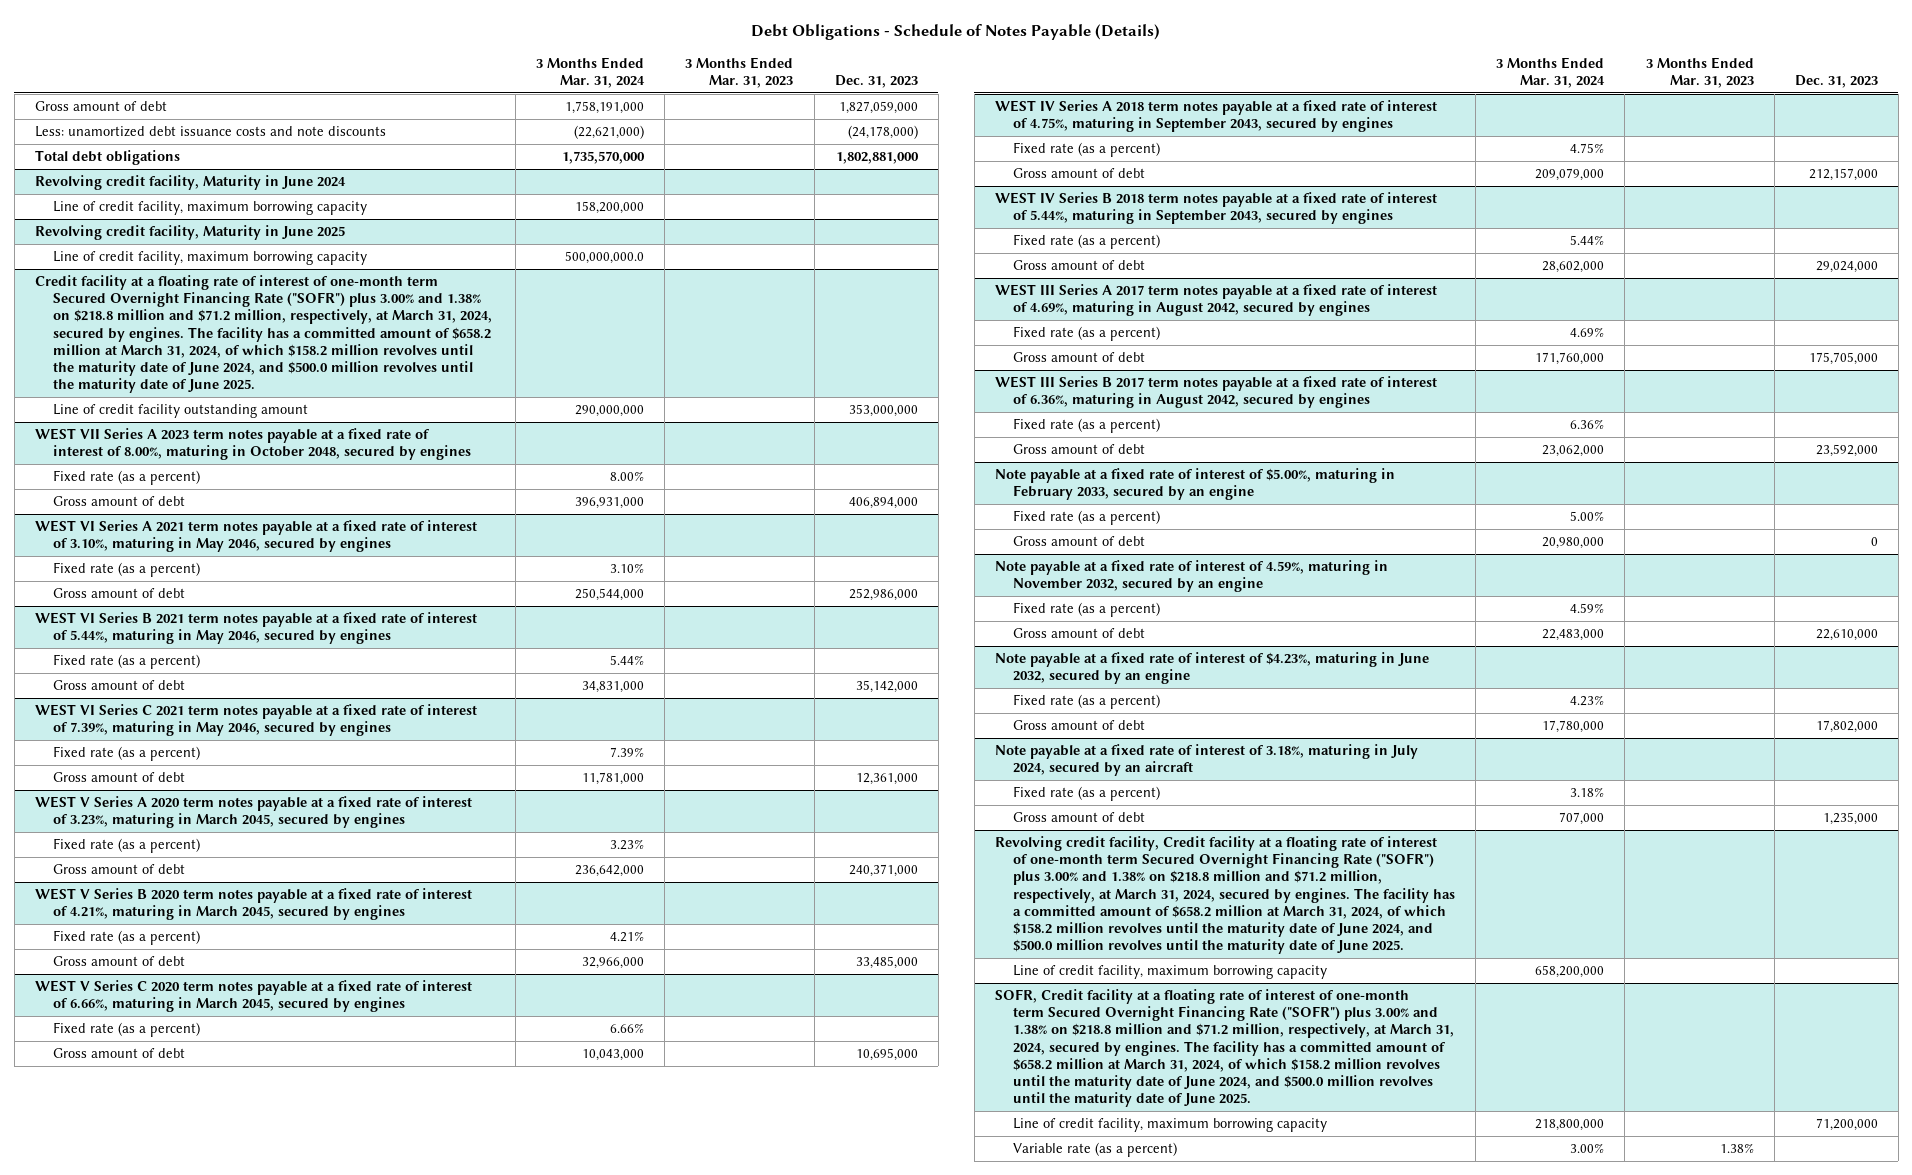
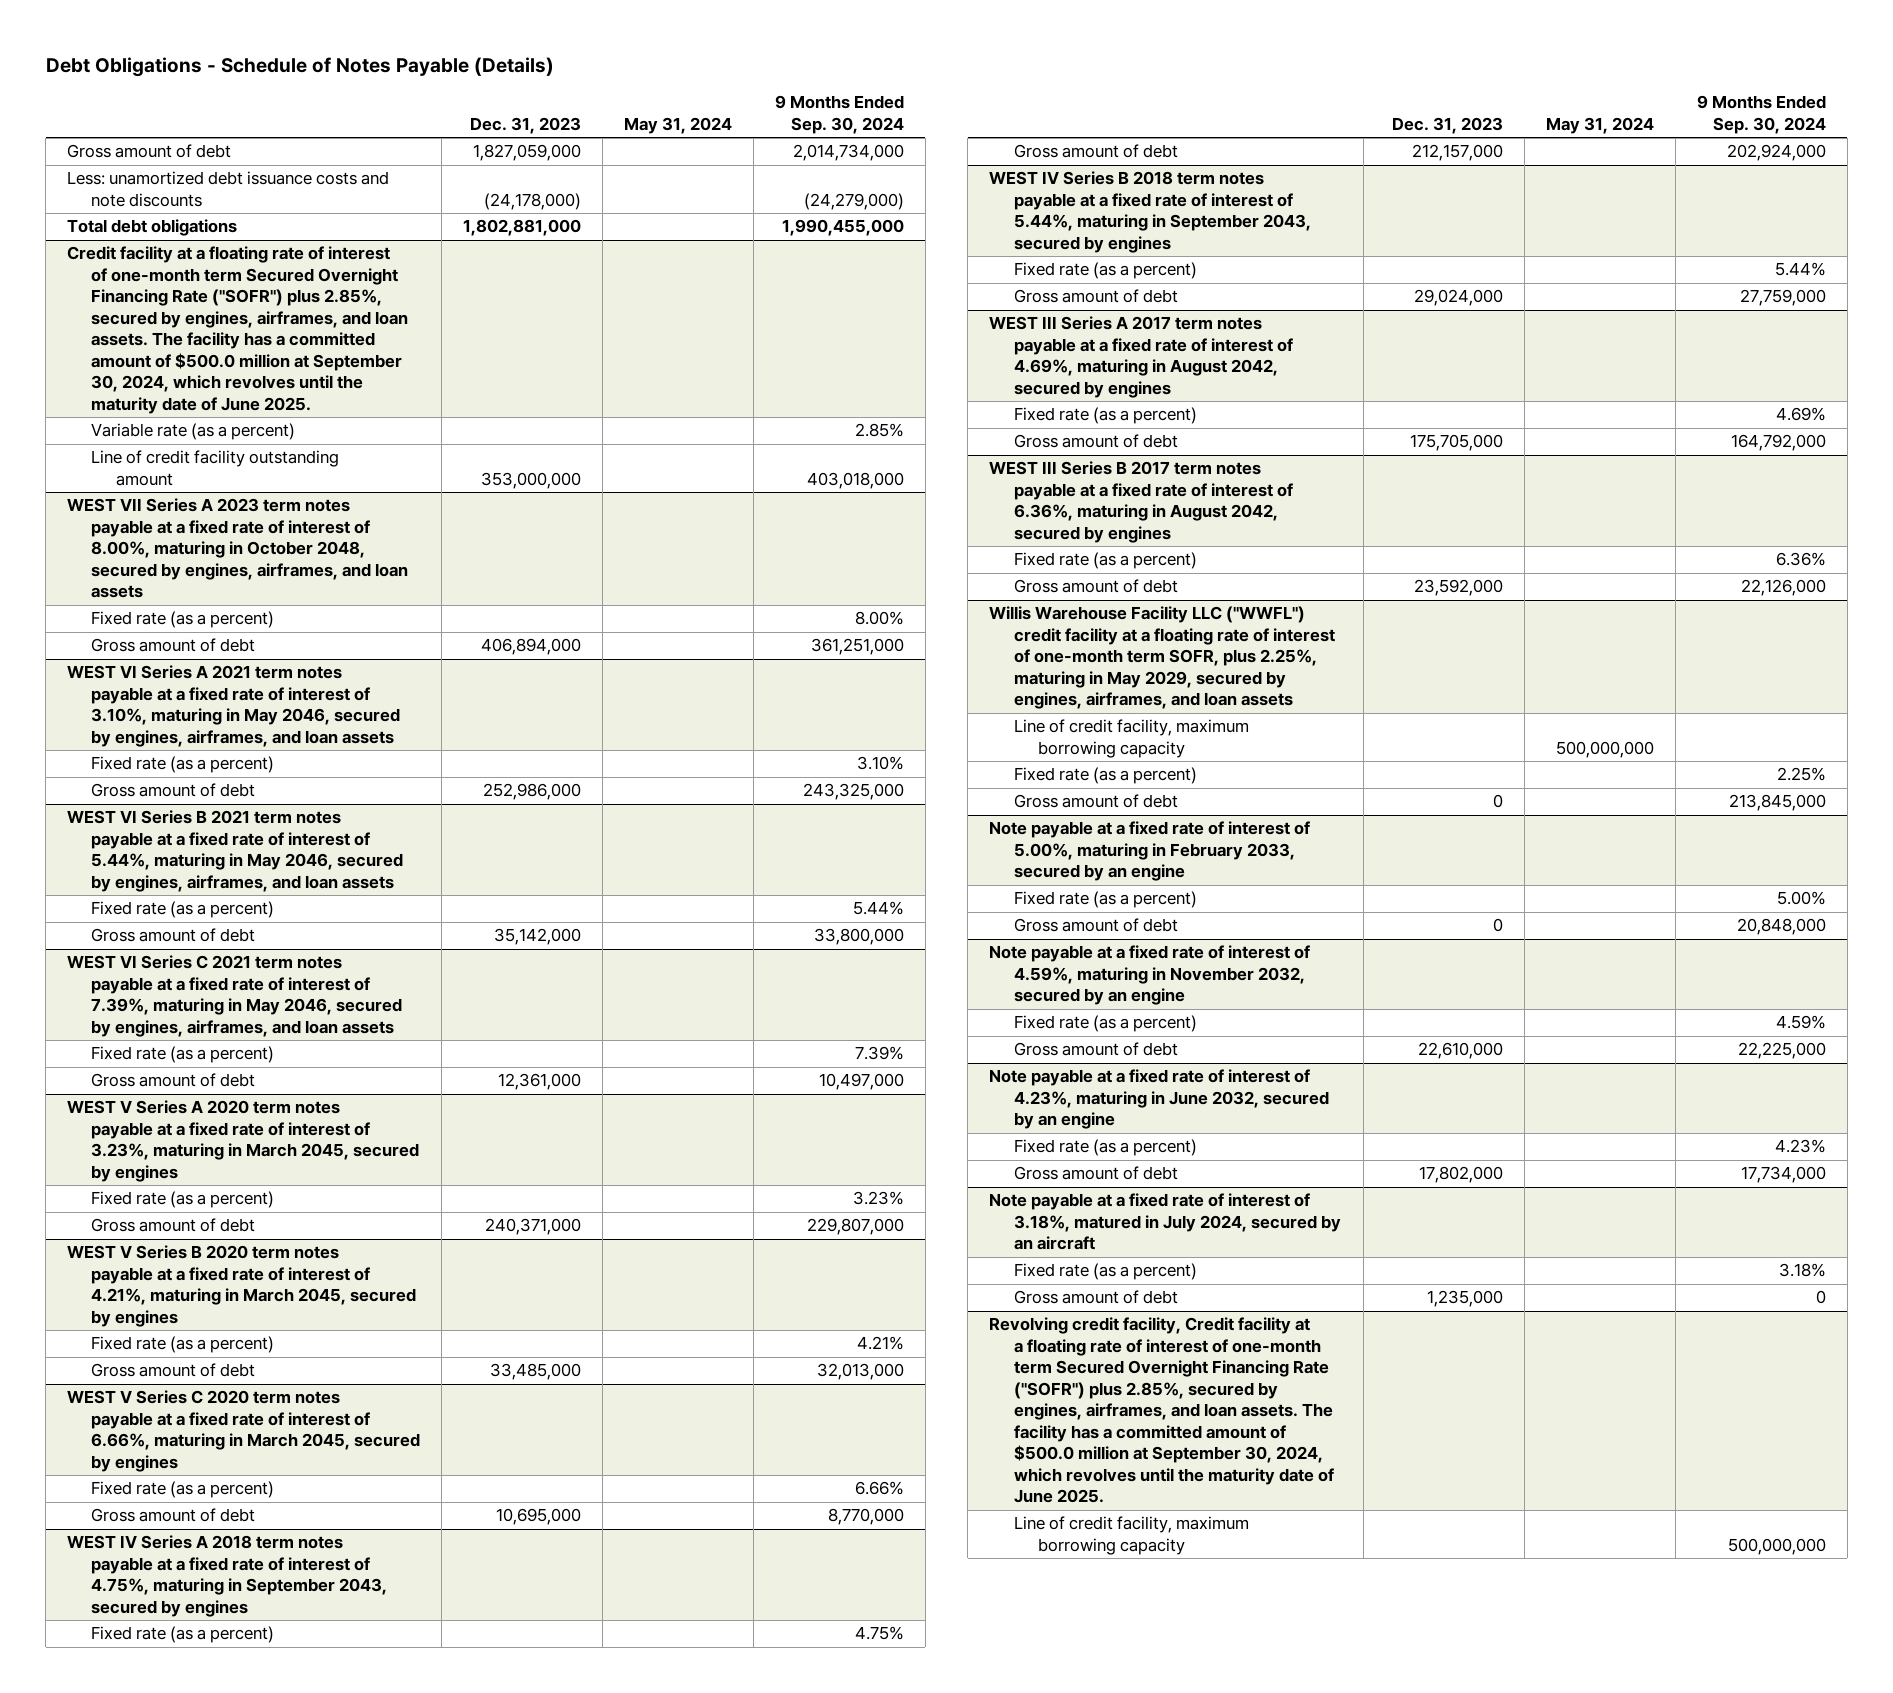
[536,56,646,89] 3 Months Ended Mar. 31, 2024 -> none
[685,56,794,89] 3 Months Ended Mar. 31, 2023 -> none
none -> [623,116,732,134] May 31, 2024
none -> [774,95,904,134] 9 Months Ended Sep. 30, 2024
[34,175,346,191] Revolving credit facility, Maturity in June 2024 -> none
[53,201,368,216] Line of credit facility, maximum borrowing capacity -> none
[34,225,345,241] Revolving credit facility, Maturity in June 2025 -> none
[53,251,368,266] Line of credit facility, maximum borrowing capacity -> none
[34,275,493,393] Credit facility at a floating rate of interest of one-month term Secured Overnight Financing Rate ("SOFR") plus 3.00% and 1.38% on $218.8 million and $71.2 million, respectively, at March 31, 2024, secured by engines. The facility has a committed amount of $658.2 million at March 31, 2024, of which $158.2 million revolves until the maturity date of June 2024, and $500.0 million revolves until the maturity date of June 2025. -> [66,246,409,414] Credit facility at a floating rate of interest of one-month term Secured Overnight Financing Rate ("SOFR") plus 2.85%, secured by engines, airframes, and loan assets. The facility has a committed amount of $500.0 million at September 30, 2024, which revolves until the maturity date of June 2025.
none -> [91,423,296,441] Variable rate (as a percent)
[34,428,472,461] WEST VII Series A 2023 term notes payable at a fixed rate of interest of 8.00%, maturing in October 2048, secured by engines -> [66,498,409,599] WEST VII Series A 2023 term notes payable at a fixed rate of interest of 8.00%, maturing in October 2048, secured by engines, airframes, and loan assets
[34,520,477,553] WEST VI Series A 2021 term notes payable at a fixed rate of interest of 3.10%, maturing in May 2046, secured by engines -> [66,665,401,747] WEST VI Series A 2021 term notes payable at a fixed rate of interest of 3.10%, maturing in May 2046, secured by engines, airframes, and loan assets
[34,612,477,645] WEST VI Series B 2021 term notes payable at a fixed rate of interest of 5.44%, maturing in May 2046, secured by engines -> [66,810,404,892] WEST VI Series B 2021 term notes payable at a fixed rate of interest of 5.44%, maturing in May 2046, secured by engines, airframes, and loan assets
[34,704,477,737] WEST VI Series C 2021 term notes payable at a fixed rate of interest of 7.39%, maturing in May 2046, secured by engines -> [66,955,403,1037] WEST VI Series C 2021 term notes payable at a fixed rate of interest of 7.39%, maturing in May 2046, secured by engines, airframes, and loan assets
none -> [988,606,1335,710] Willis Warehouse Facility LLC ("WWFL") credit facility at a floating rate of interest of one-month term SOFR, plus 2.25%, maturing in May 2029, secured by engines, airframes, and loan assets
none -> [1013,719,1249,758] Line of credit facility, maximum borrowing capacity
none -> [1013,767,1197,785] Fixed rate (as a percent)
none -> [1013,794,1178,809] Gross amount of debt
[994,468,1395,501] Note payable at a fixed rate of interest of $5.00%, maturing in February 2033, secured by an engine -> [988,821,1310,882] Note payable at a fixed rate of interest of 5.00%, maturing in February 2033, secured by an engine
[994,652,1429,685] Note payable at a fixed rate of interest of $4.23%, maturing in June 2032, secured by an engine -> [988,1069,1329,1130] Note payable at a fixed rate of interest of 4.23%, maturing in June 2032, secured by an engine
[994,744,1418,777] Note payable at a fixed rate of interest of 3.18%, maturing in July 2024, secured by an aircraft -> [988,1193,1341,1251] Note payable at a fixed rate of interest of 3.18%, matured in July 2024, secured by an aircraft
[994,836,1456,954] Revolving credit facility, Credit facility at a floating rate of interest of one-month term Secured Overnight Financing Rate ("SOFR") plus 3.00% and 1.38% on $218.8 million and $71.2 million, respectively, at March 31, 2024, secured by engines. The facility has a committed amount of $658.2 million at March 31, 2024, of which $158.2 million revolves until the maturity date of June 2024, and $500.0 million revolves until the maturity date of June 2025. -> [988,1317,1334,1504] Revolving credit facility, Credit facility at a floating rate of interest of one-month term Secured Overnight Financing Rate ("SOFR") plus 2.85%, secured by engines, airframes, and loan assets. The facility has a committed amount of $500.0 million at September 30, 2024, which revolves until the maturity date of June 2025.
[994,989,1455,1107] SOFR, Credit facility at a floating rate of interest of one-month term Secured Overnight Financing Rate ("SOFR") plus 3.00% and 1.38% on $218.8 million and $71.2 million, respectively, at March 31, 2024, secured by engines. The facility has a committed amount of $658.2 million at March 31, 2024, of which $158.2 million revolves until the maturity date of June 2024, and $500.0 million revolves until the maturity date of June 2025. -> none
[1013,1118,1328,1133] Line of credit facility, maximum borrowing capacity -> none
[1013,1142,1178,1158] Variable rate (as a percent) -> none

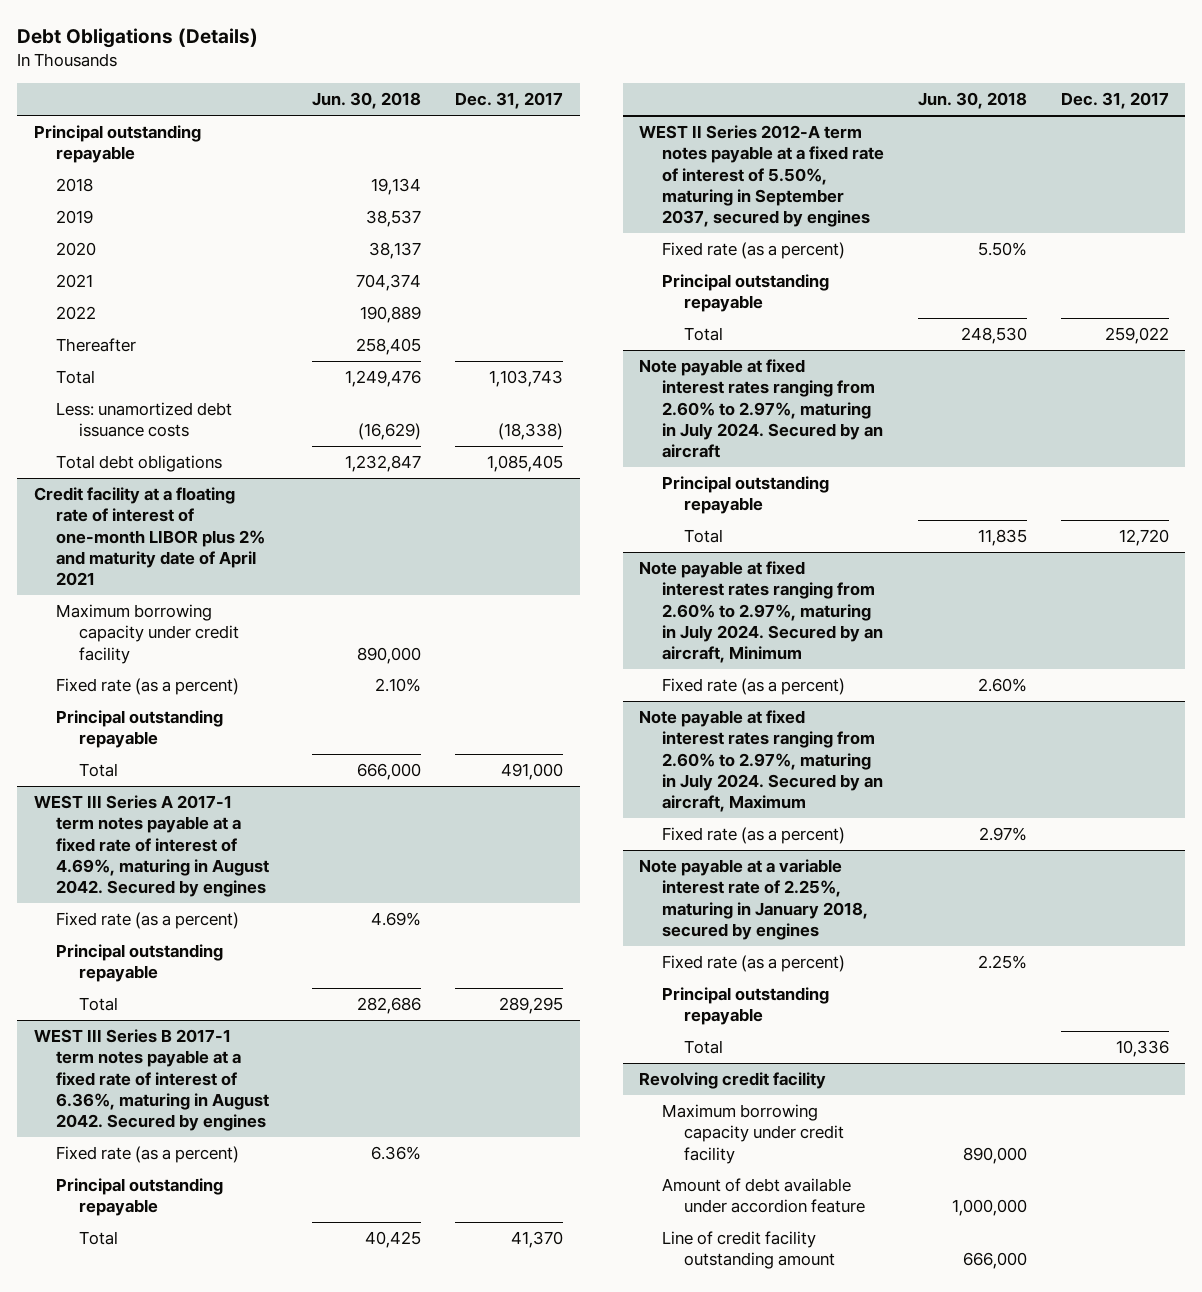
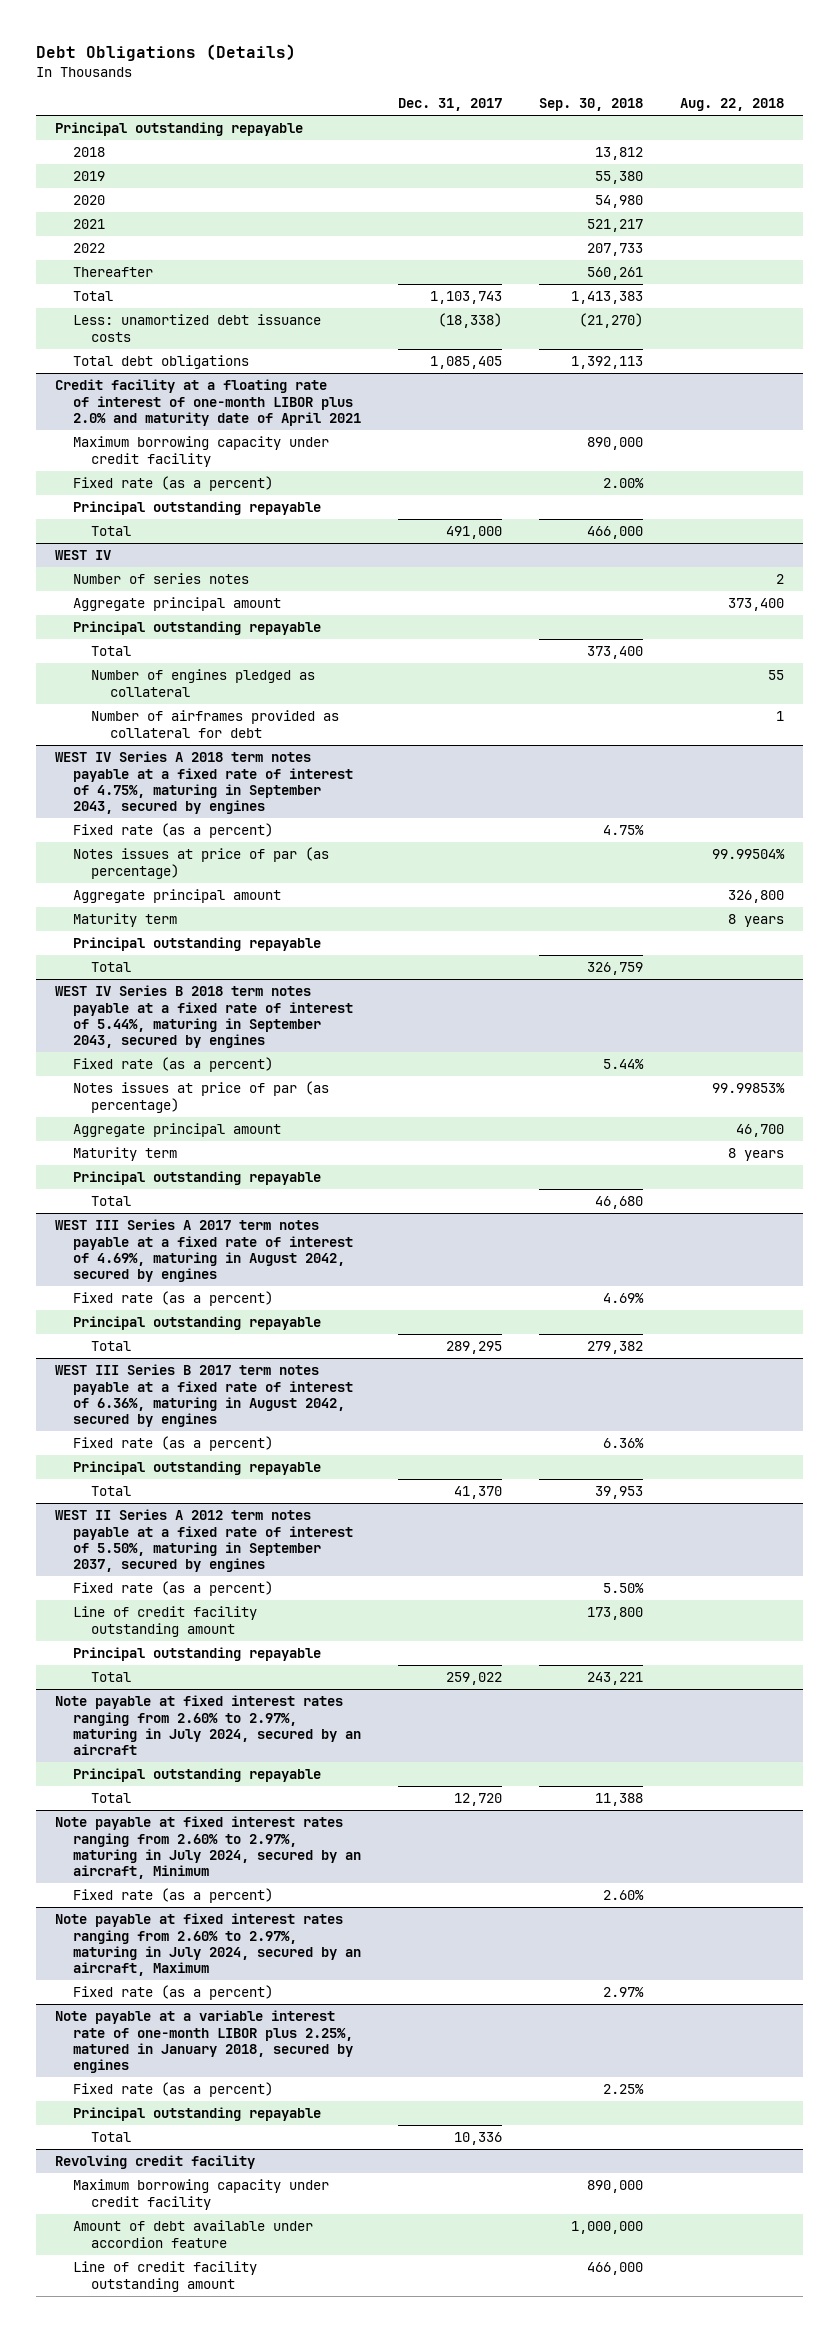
[312,92,422,110] Jun. 30, 2018 -> none
none -> [539,98,644,112] Sep. 30, 2018
none -> [680,98,785,112] Aug. 22, 2018
[33,487,266,587] Credit facility at a floating rate of interest of one-month LIBOR plus 2% and maturity date of April 2021 -> [54,379,362,426] Credit facility at a floating rate of interest of one-month LIBOR plus 2.0% and maturity date of April 2021
none -> [54,550,111,561] WEST IV
none -> [73,573,250,585] Number of series notes
none -> [73,597,282,612] Aggregate principal amount
none -> [73,621,322,636] Principal outstanding repayable
none -> [91,646,132,657] Total
none -> [91,669,316,697] Number of engines pledged as collateral
none -> [91,710,340,738] Number of airframes provided as collateral for debt
none -> [54,751,354,815] WEST IV Series A 2018 term notes payable at a fixed rate of interest of 4.75%, maturing in September 2043, secured by engines
none -> [73,823,274,839] Fixed rate (as a percent)
none -> [73,847,330,879] Notes issues at price of par (as percentage)
none -> [73,889,282,904] Aggregate principal amount
none -> [73,913,178,928] Maturity term
none -> [73,937,322,952] Principal outstanding repayable
none -> [91,962,132,973] Total
none -> [54,985,354,1049] WEST IV Series B 2018 term notes payable at a fixed rate of interest of 5.44%, maturing in September 2043, secured by engines
none -> [73,1057,274,1073] Fixed rate (as a percent)
none -> [73,1081,330,1113] Notes issues at price of par (as percentage)
none -> [73,1123,282,1138] Aggregate principal amount
none -> [73,1147,178,1162] Maturity term
none -> [73,1171,322,1186] Principal outstanding repayable
none -> [91,1196,132,1207] Total
[33,795,270,898] WEST III Series A 2017-1 term notes payable at a fixed rate of interest of 4.69%, maturing in August 2042. Secured by engines -> [54,1219,354,1283] WEST III Series A 2017 term notes payable at a fixed rate of interest of 4.69%, maturing in August 2042, secured by engines
[33,1029,270,1132] WEST III Series B 2017-1 term notes payable at a fixed rate of interest of 6.36%, maturing in August 2042. Secured by engines -> [54,1364,354,1428] WEST III Series B 2017 term notes payable at a fixed rate of interest of 6.36%, maturing in August 2042, secured by engines
[639,125,884,228] WEST II Series 2012-A term notes payable at a fixed rate of interest of 5.50%, maturing in September 2037, secured by engines -> [54,1509,354,1573] WEST II Series A 2012 term notes payable at a fixed rate of interest of 5.50%, maturing in September 2037, secured by engines
none -> [73,1606,258,1637] Line of credit facility outstanding amount
[639,359,883,459] Note payable at fixed interest rates ranging from 2.60% to 2.97%, maturing in July 2024. Secured by an aircraft -> [54,1695,362,1756] Note payable at fixed interest rates ranging from 2.60% to 2.97%, maturing in July 2024, secured by an aircraft
[639,561,883,664] Note payable at fixed interest rates ranging from 2.60% to 2.97%, maturing in July 2024. Secured by an aircraft, Minimum -> [54,1816,362,1880] Note payable at fixed interest rates ranging from 2.60% to 2.97%, maturing in July 2024, secured by an aircraft, Minimum
[639,710,883,813] Note payable at fixed interest rates ranging from 2.60% to 2.97%, maturing in July 2024. Secured by an aircraft, Maximum -> [54,1913,362,1977] Note payable at fixed interest rates ranging from 2.60% to 2.97%, maturing in July 2024, secured by an aircraft, Maximum
[639,859,868,940] Note payable at a variable interest rate of 2.25%, maturing in January 2018, secured by engines -> [54,2010,354,2074] Note payable at a variable interest rate of one-month LIBOR plus 2.25%, matured in January 2018, secured by engines

